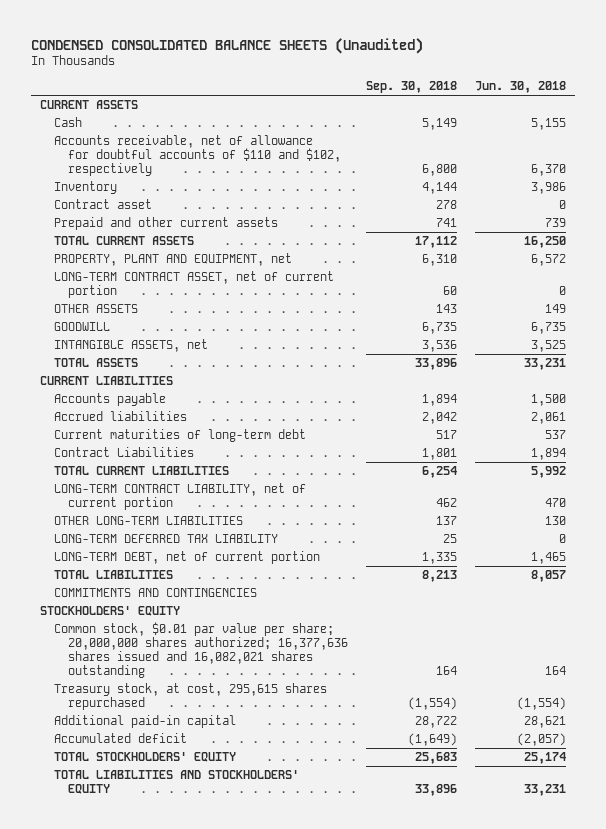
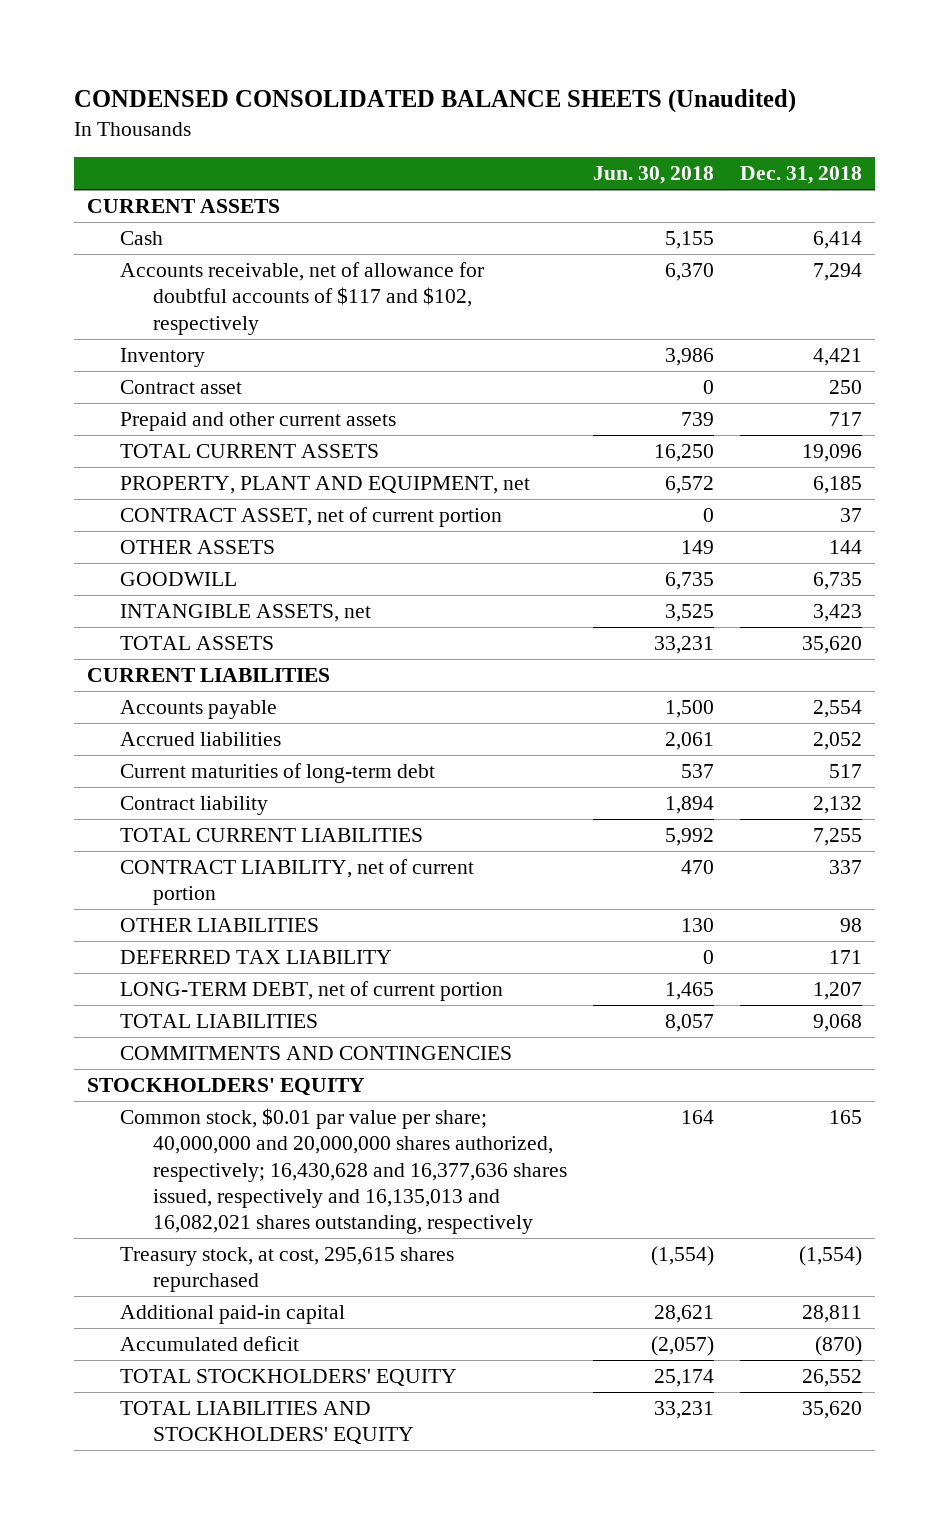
[365,81,457,94] Sep. 30, 2018 -> none
none -> [739,165,862,184] Dec. 31, 2018
[54,135,341,177] Accounts receivable, net of allowance for doubtful accounts of $110 and $102, respectively -> [120,262,485,335] Accounts receivable, net of allowance for doubtful accounts of $117 and $102, respectively
[54,271,335,299] LONG-TERM CONTRACT ASSET, net of current portion -> [120,507,503,528] CONTRACT ASSET, net of current portion
[54,447,195,458] Contract Liabilities -> [120,796,269,816] Contract liability
[54,483,307,511] LONG-TERM CONTRACT LIABILITY, net of current portion -> [120,859,475,906] CONTRACT LIABILITY, net of current portion
[54,516,244,526] OTHER LONG-TERM LIABILITIES -> [120,918,320,933] OTHER LIABILITIES
[54,534,279,544] LONG-TERM DEFERRED TAX LIABILITY -> [120,950,393,965] DEFERRED TAX LIABILITY
[54,622,348,679] Common stock, $0.01 par value per share; 20,000,000 shares authorized; 16,377,636 shares issued and 16,082,021 shares outstanding -> [120,1108,568,1235] Common stock, $0.01 par value per share; 40,000,000 and 20,000,000 shares authorized, respectively; 16,430,628 and 16,377,636 shares issued, respectively and 16,135,013 and 16,082,021 shares outstanding, respectively

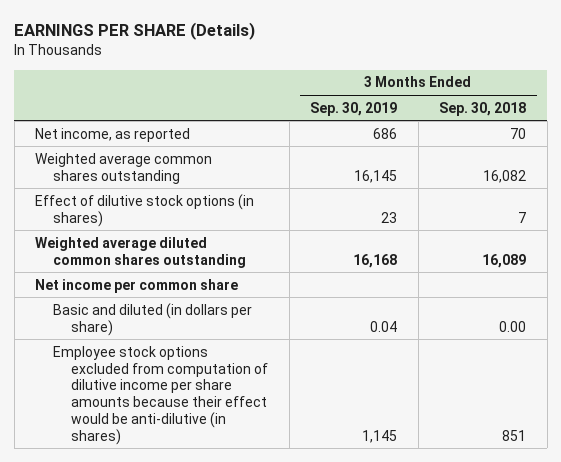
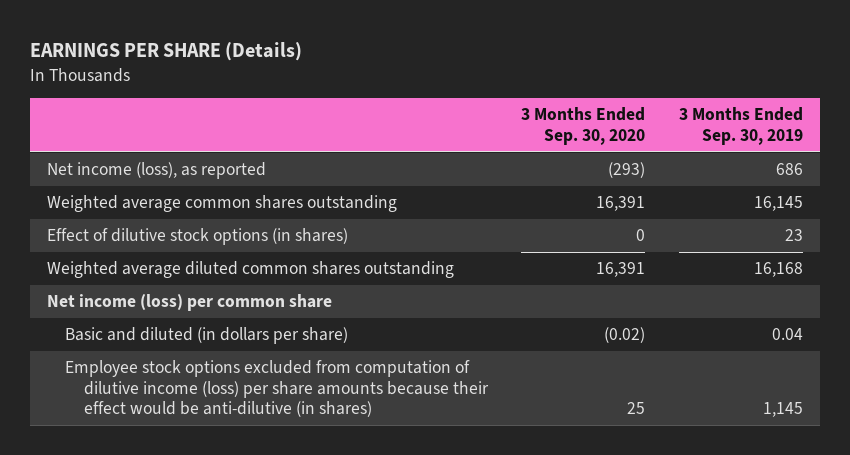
[439,101,527,116] Sep. 30, 2018 -> none
none -> [521,107,646,145] 3 Months Ended Sep. 30, 2020
[35,127,191,142] Net income, as reported -> [47,162,267,180] Net income (loss), as reported
[35,278,239,293] Net income per common share -> [47,294,333,312] Net income (loss) per common share
[53,345,269,445] Employee stock options excluded from computation of dilutive income per share amounts because their effect would be anti-dilutive (in shares) -> [65,360,489,417] Employee stock options excluded from computation of dilutive income (loss) per share amounts because their effect would be anti-dilutive (in shares)

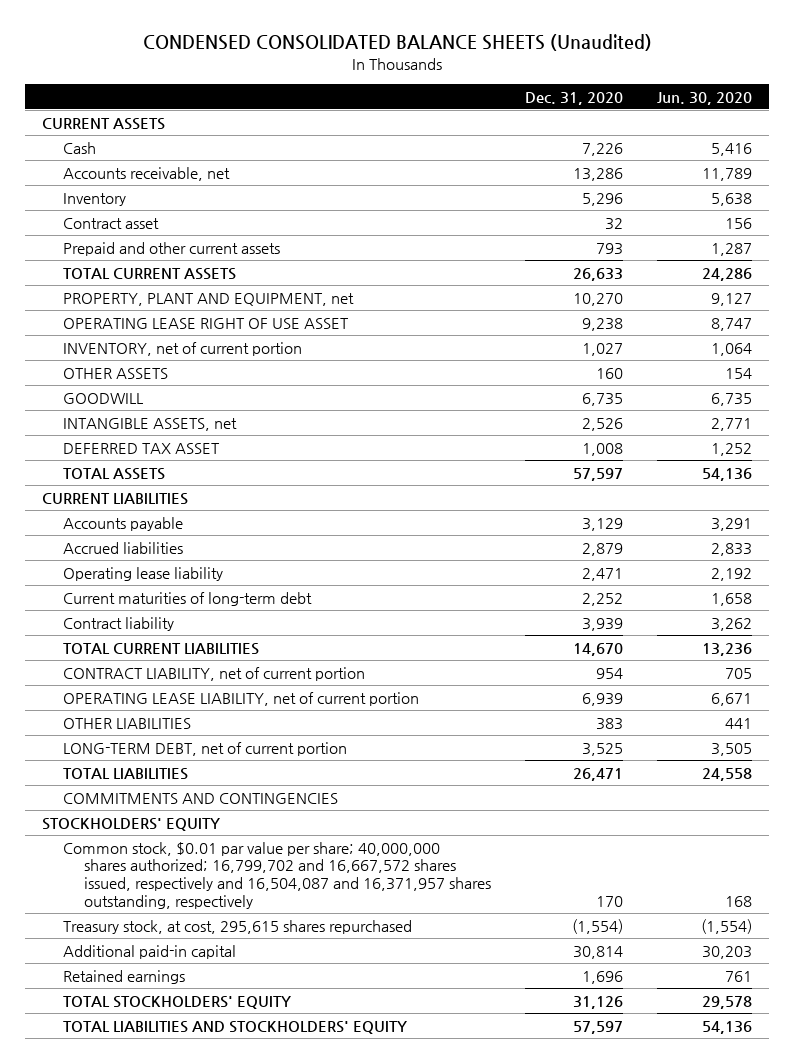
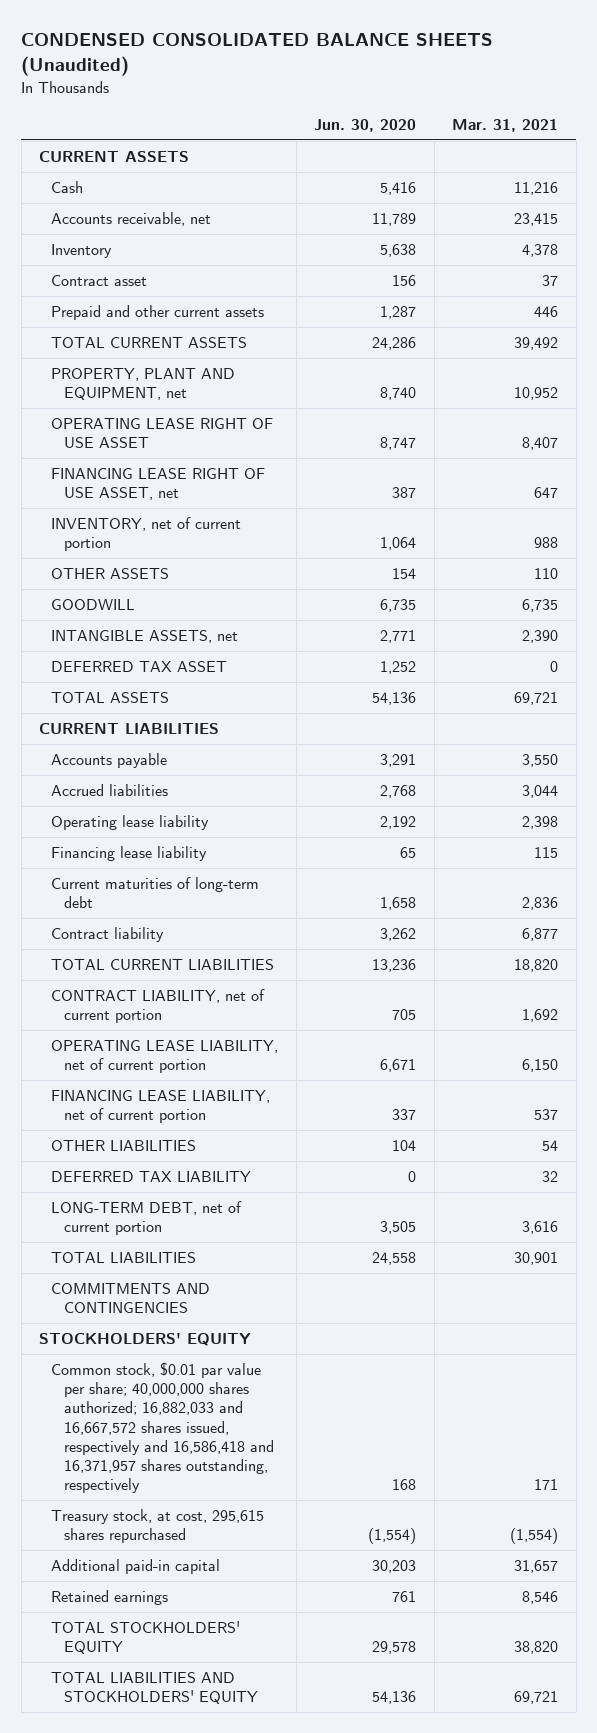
[524,91,623,105] Dec. 31, 2020 -> none
none -> [452,118,559,132] Mar. 31, 2021
[711,292,753,306] 9,127 -> [380,387,417,401] 8,740
none -> [51,468,266,501] FINANCING LEASE RIGHT OF USE ASSET, net
[711,542,753,556] 2,833 -> [380,785,417,799] 2,768
none -> [51,846,208,862] Financing lease liability
none -> [51,1090,271,1124] FINANCING LEASE LIABILITY, net of current portion
[725,717,753,729] 441 -> [392,1140,417,1152] 104
none -> [51,1171,252,1183] DEFERRED TAX LIABILITY
[62,841,491,909] Common stock, $0.01 par value per share; 40,000,000 shares authorized; 16,799,702 and 16,667,572 shares issued, respectively and 16,504,087 and 16,371,957 shares outstanding, respectively -> [51,1362,274,1494] Common stock, $0.01 par value per share; 40,000,000 shares authorized; 16,882,033 and 16,667,572 shares issued, respectively and 16,586,418 and 16,371,957 shares outstanding, respectively

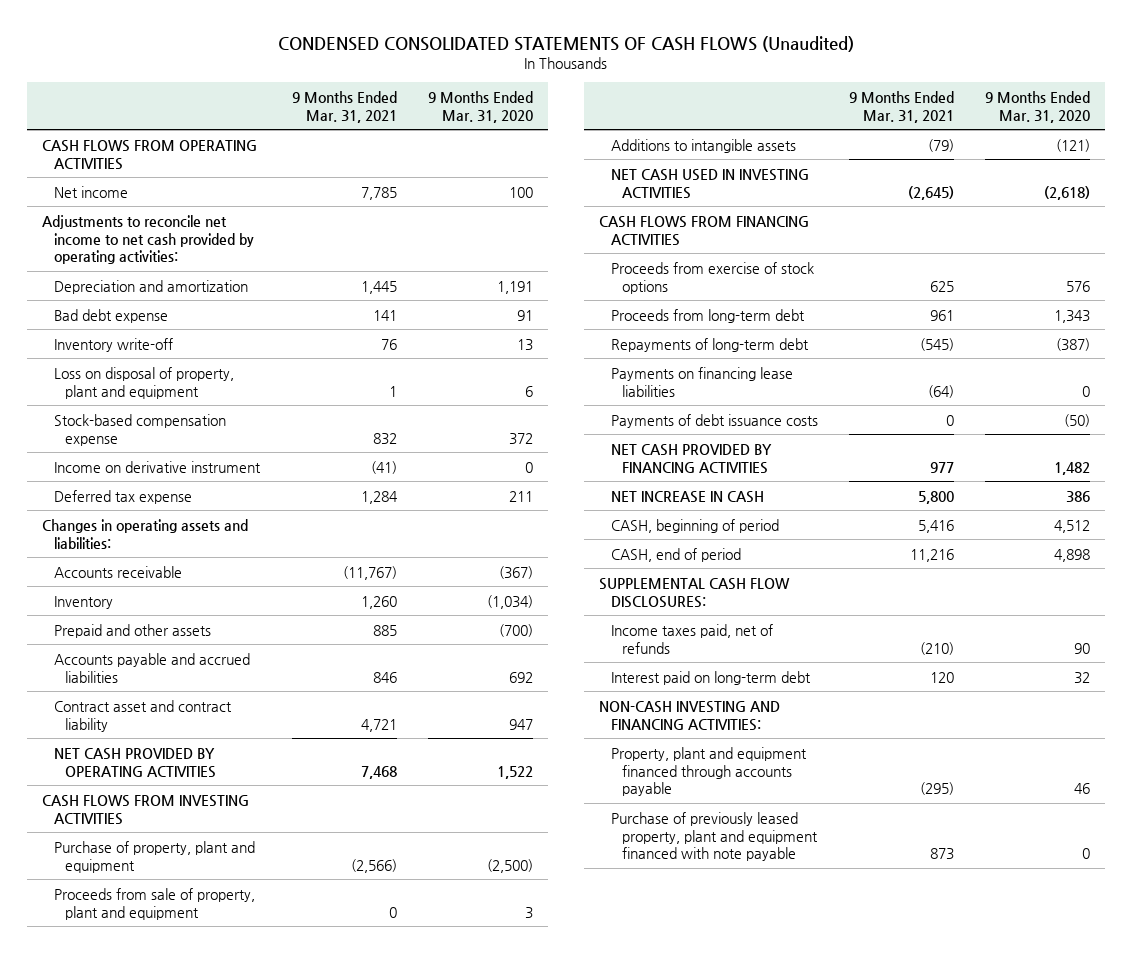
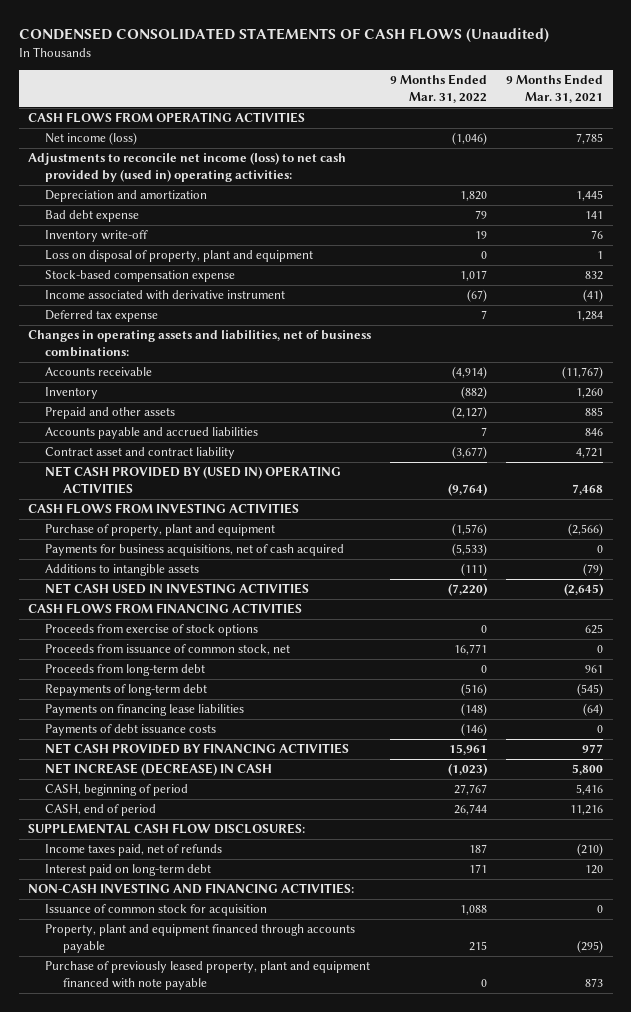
[427,90,533,123] 9 Months Ended Mar. 31, 2020 -> none
none -> [390,74,488,103] 9 Months Ended Mar. 31, 2022
[53,185,128,198] Net income -> [45,132,138,146] Net income (loss)
[42,214,254,265] Adjustments to reconcile net income to net cash provided by operating activities: -> [28,152,347,182] Adjustments to reconcile net income (loss) to net cash provided by (used in) operating activities:
[53,460,261,473] Income on derivative instrument -> [45,290,286,301] Income associated with derivative instrument
[42,518,249,549] Changes in operating assets and liabilities: -> [28,330,372,357] Changes in operating assets and liabilities, net of business combinations:
[53,747,217,778] NET CASH PROVIDED BY OPERATING ACTIVITIES -> [45,466,342,494] NET CASH PROVIDED BY (USED IN) OPERATING ACTIVITIES
[53,887,255,920] Proceeds from sale of property, plant and equipment -> none
none -> [45,544,345,557] Payments for business acquisitions, net of cash acquired
none -> [45,644,291,656] Proceeds from issuance of common stock, net
[610,490,764,503] NET INCREASE IN CASH -> [45,763,273,777] NET INCREASE (DECREASE) IN CASH
none -> [45,904,268,917] Issuance of common stock for acquisition

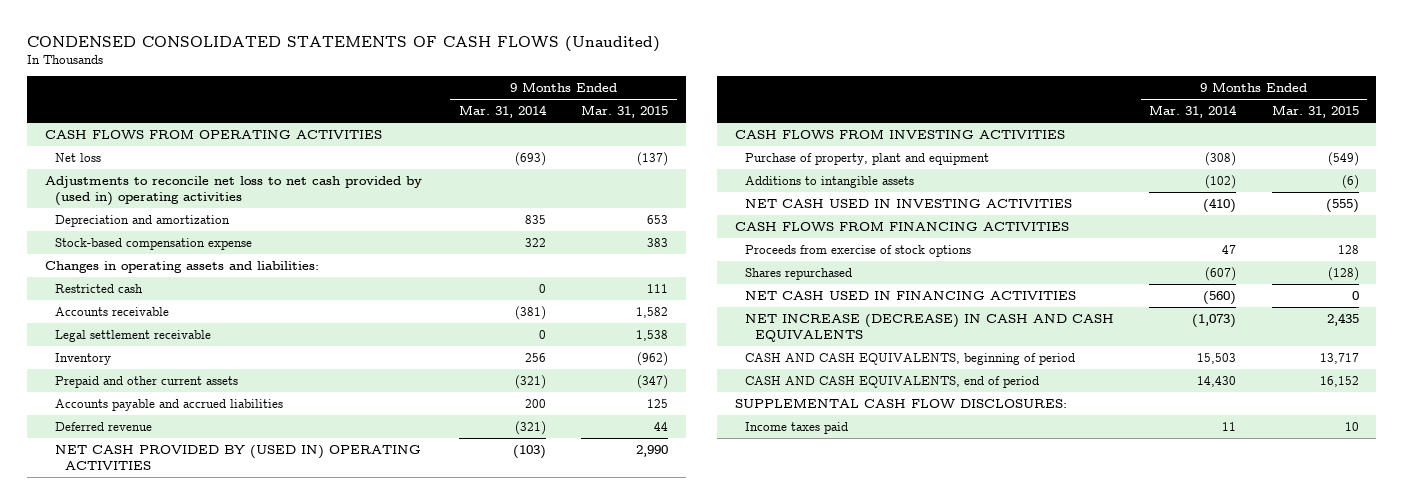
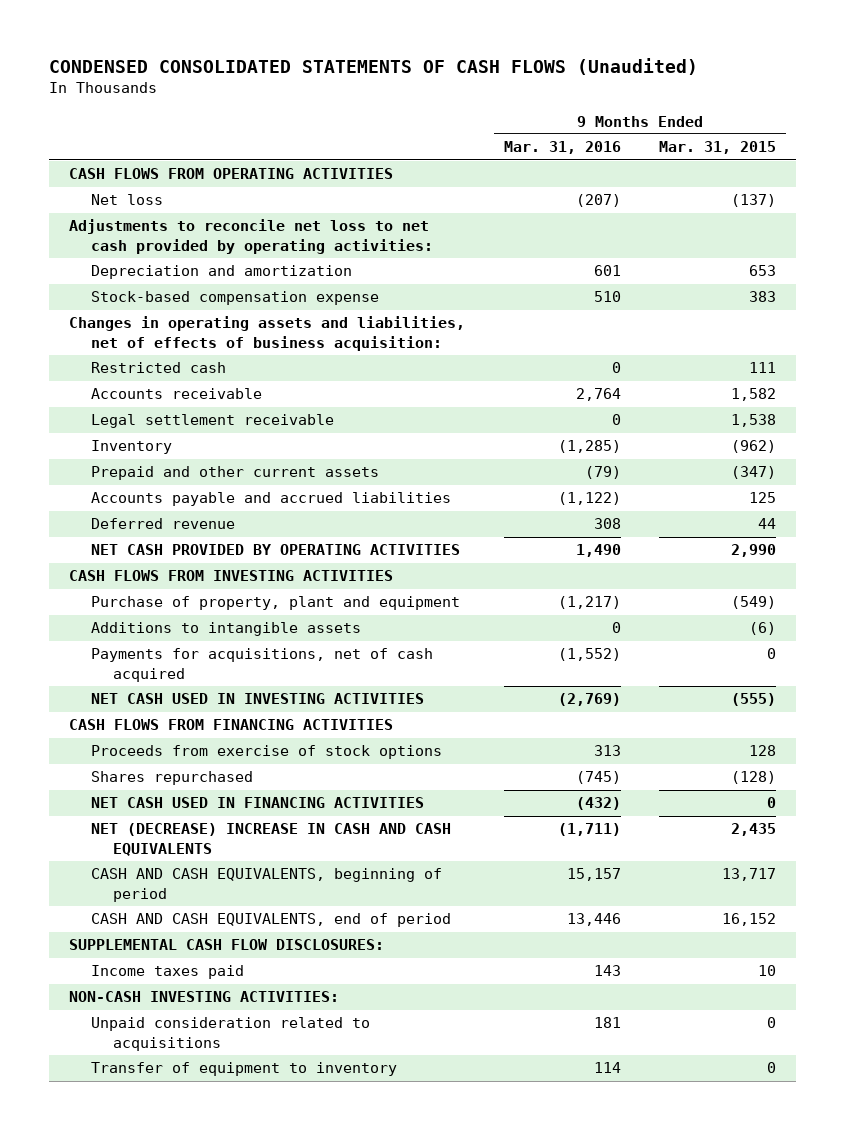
[458,105,547,119] Mar. 31, 2014 -> none
none -> [503,141,621,155] Mar. 31, 2016
[44,175,422,206] Adjustments to reconcile net loss to net cash provided by (used in) operating activities -> [68,219,433,254] Adjustments to reconcile net loss to net cash provided by operating activities:
[44,260,319,273] Changes in operating assets and liabilities: -> [68,316,465,351] Changes in operating assets and liabilities, net of effects of business acquisition:
[54,444,421,470] NET CASH PROVIDED BY (USED IN) OPERATING ACTIVITIES -> [90,544,460,556] NET CASH PROVIDED BY OPERATING ACTIVITIES
none -> [90,648,433,682] Payments for acquisitions, net of cash acquired
[745,313,1115,342] NET INCREASE (DECREASE) IN CASH AND CASH EQUIVALENTS -> [90,823,451,856] NET (DECREASE) INCREASE IN CASH AND CASH EQUIVALENTS
none -> [68,991,339,1003] NON-CASH INVESTING ACTIVITIES:
none -> [90,1017,370,1051] Unpaid consideration related to acquisitions
none -> [90,1062,397,1077] Transfer of equipment to inventory

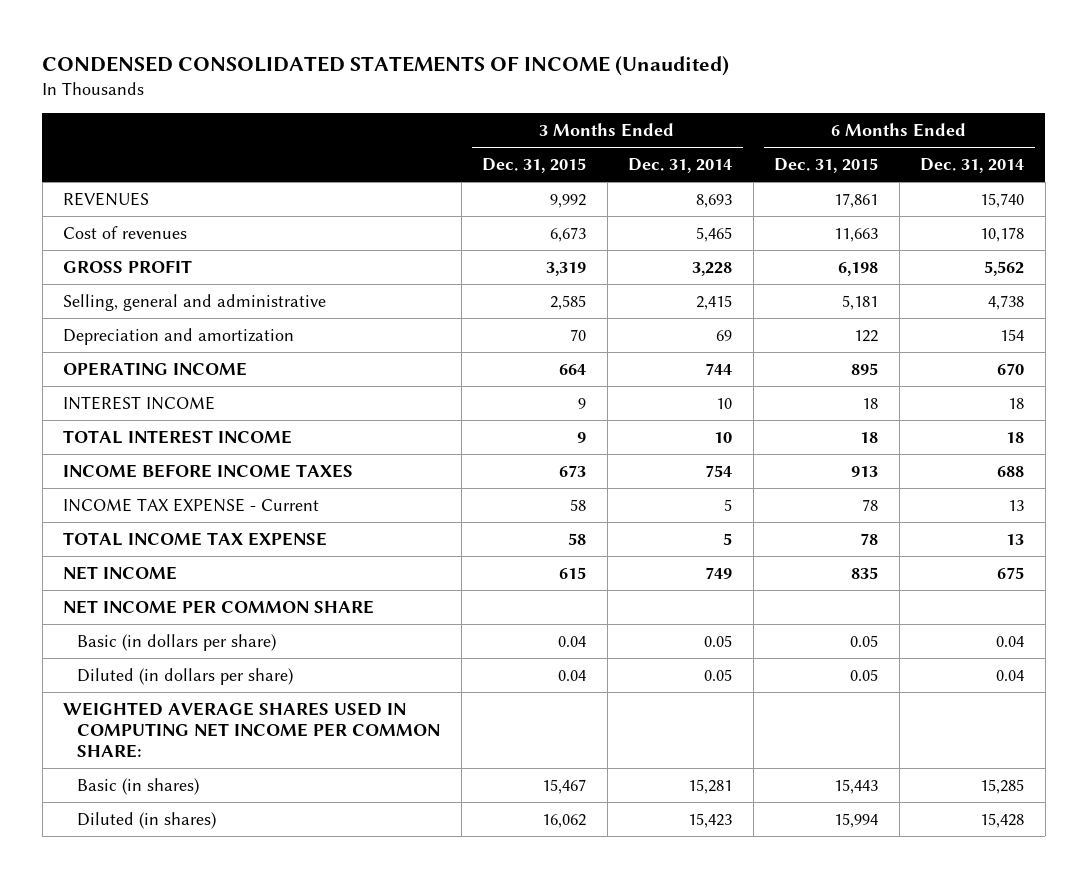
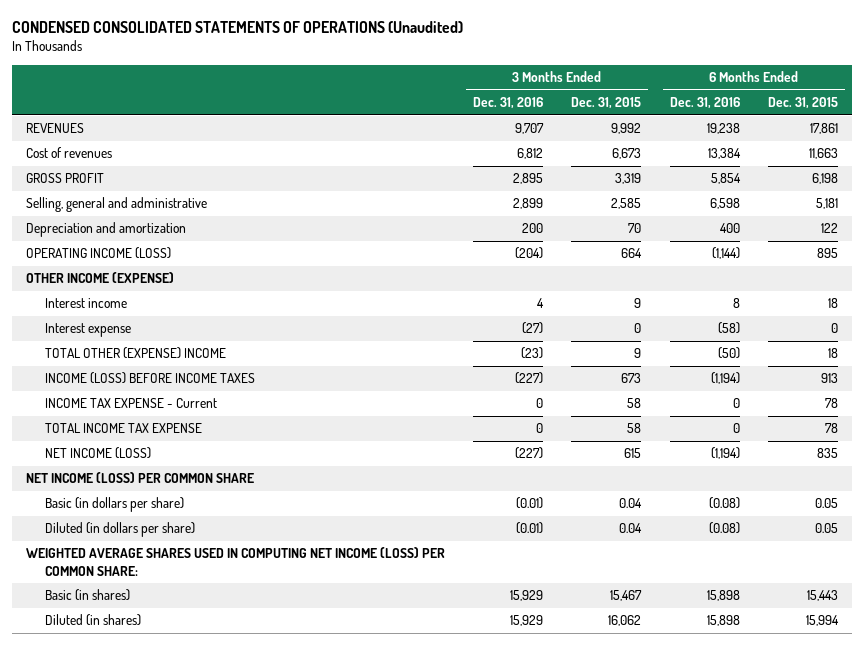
[42,55,730,76] CONDENSED CONSOLIDATED STATEMENTS OF INCOME (Unaudited) -> [11,20,463,33] CONDENSED CONSOLIDATED STATEMENTS OF OPERATIONS (Unaudited)
[628,158,733,174] Dec. 31, 2014 -> none
[920,158,1025,174] Dec. 31, 2014 -> none
none -> [473,97,544,110] Dec. 31, 2016
none -> [669,97,740,110] Dec. 31, 2016
[63,361,248,376] OPERATING INCOME -> [25,247,171,260] OPERATING INCOME (LOSS)
none -> [25,272,174,284] OTHER INCOME (EXPENSE)
[63,395,216,410] INTEREST INCOME -> [45,298,128,309] Interest income
none -> [45,323,132,338] Interest expense
[63,429,293,444] TOTAL INTEREST INCOME -> [45,347,227,360] TOTAL OTHER (EXPENSE) INCOME
[63,463,354,478] INCOME BEFORE INCOME TAXES -> [45,372,256,385] INCOME (LOSS) BEFORE INCOME TAXES
[63,565,178,580] NET INCOME -> [45,447,152,460] NET INCOME (LOSS)
[63,599,375,614] NET INCOME PER COMMON SHARE -> [25,472,254,484] NET INCOME (LOSS) PER COMMON SHARE
[63,701,441,759] WEIGHTED AVERAGE SHARES USED IN COMPUTING NET INCOME PER COMMON SHARE: -> [25,547,445,576] WEIGHTED AVERAGE SHARES USED IN COMPUTING NET INCOME (LOSS) PER COMMON SHARE:

